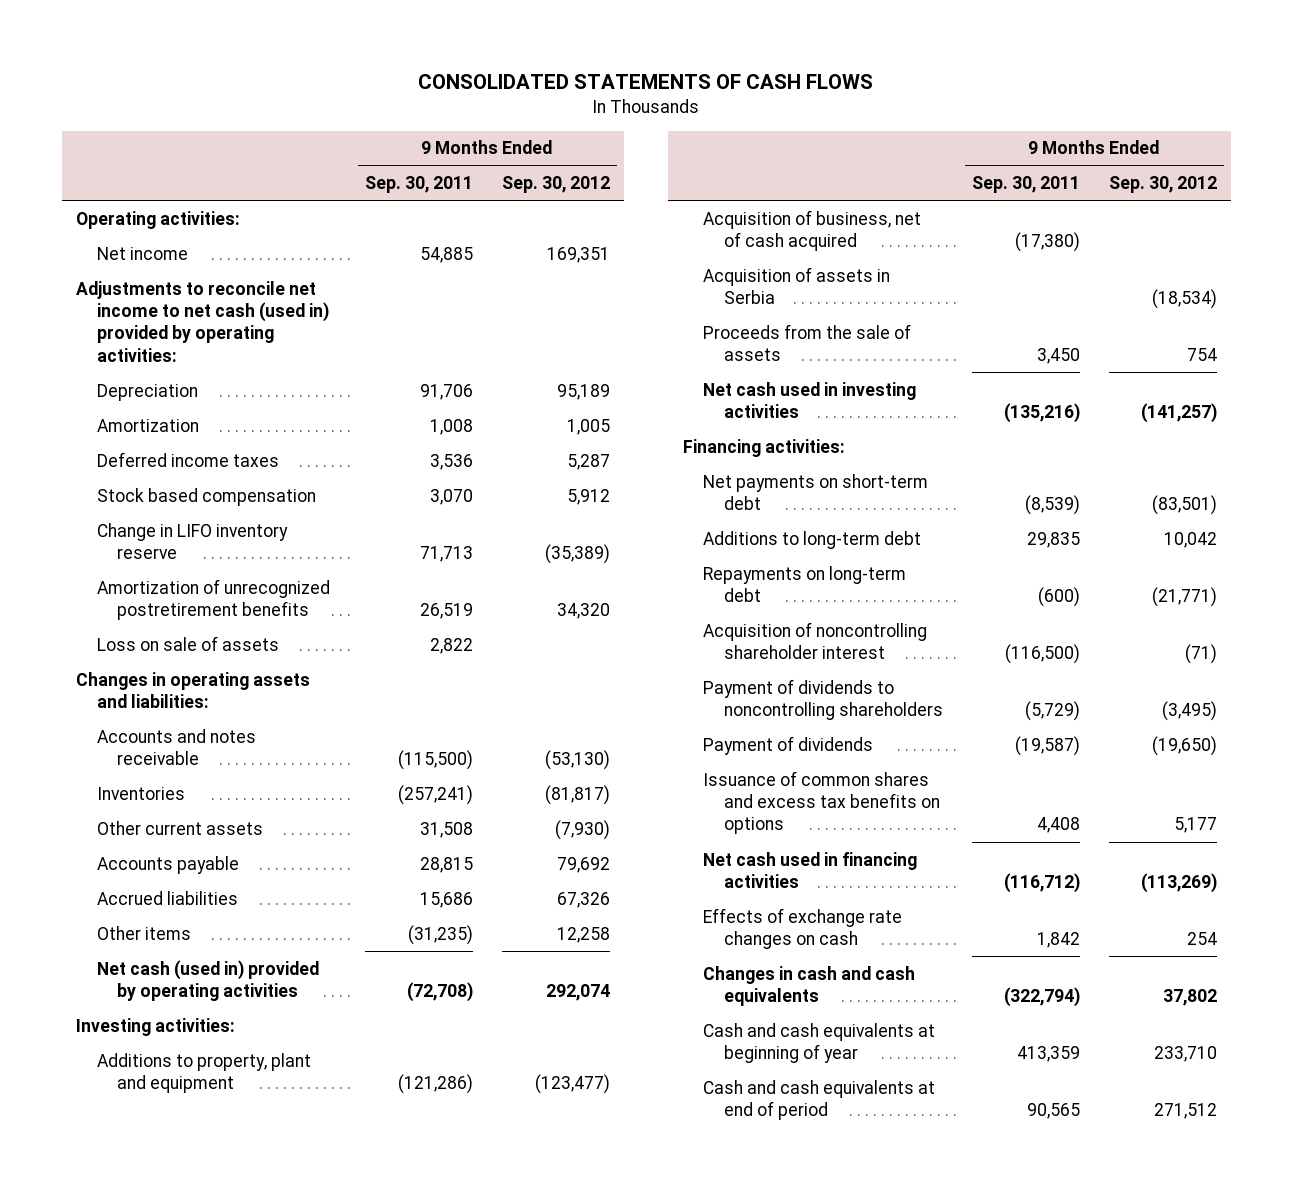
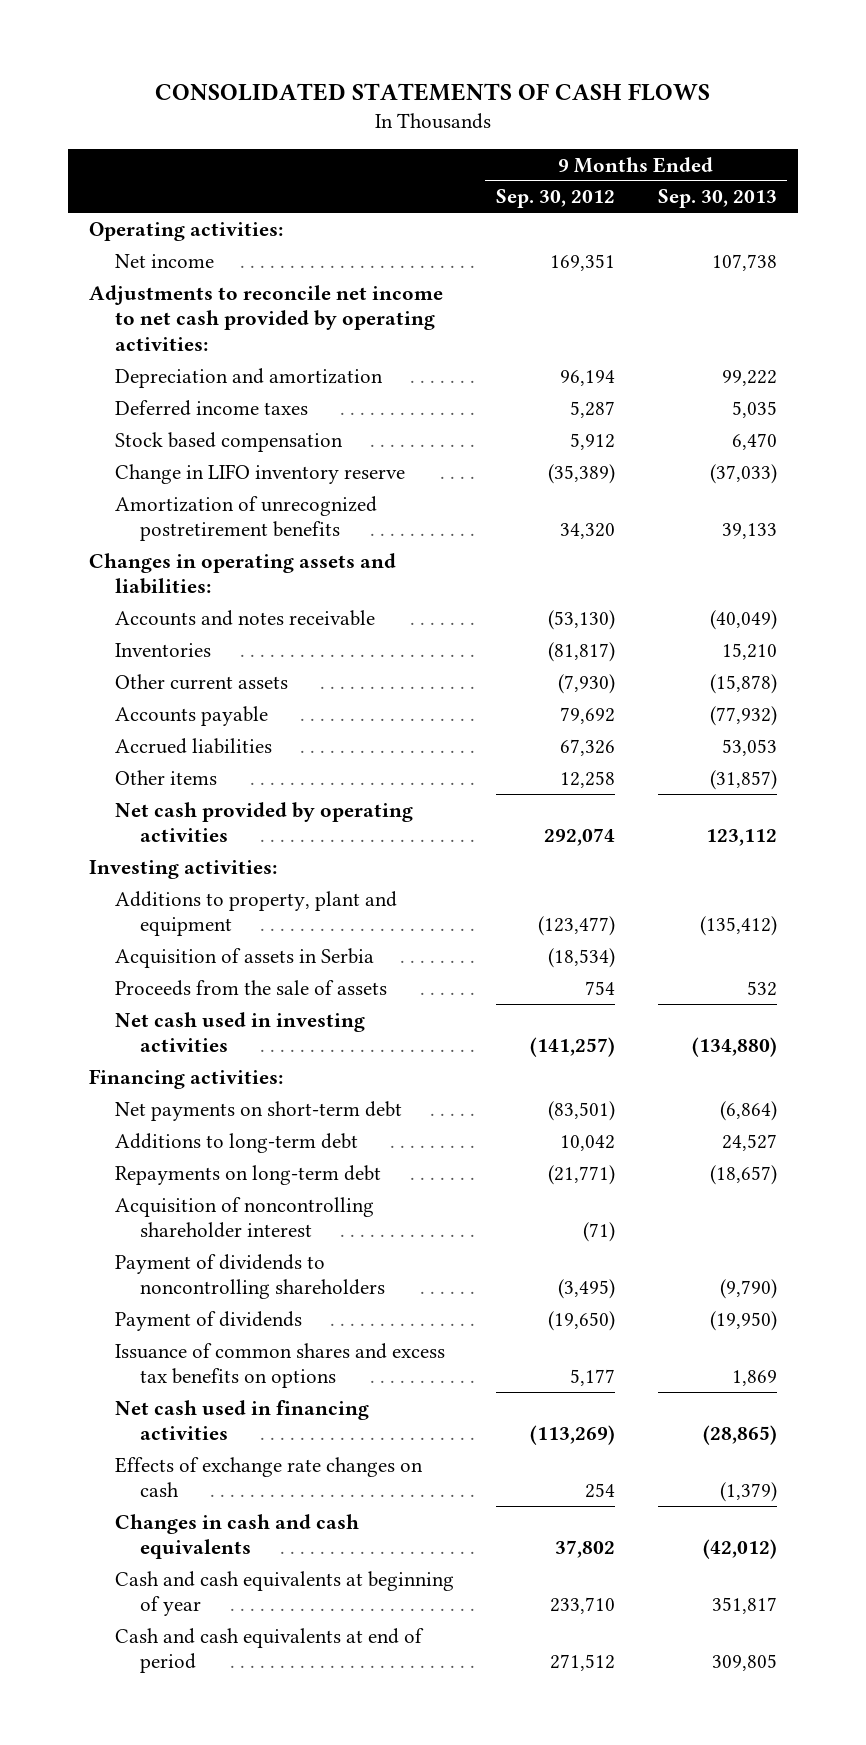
[365,176,474,194] Sep. 30, 2011 -> none
none -> [657,189,777,209] Sep. 30, 2013
[96,383,198,401] Depreciation -> none
[96,418,199,432] Amortization -> none
[76,280,329,362] Adjustments to reconcile net income to net cash (used in) provided by operating activities: -> [89,284,444,352] Adjustments to reconcile net income to net cash provided by operating activities:
none -> [114,367,383,388] Depreciation and amortization
[96,635,279,651] Loss on sale of assets -> none
[96,959,319,1002] Net cash (used in) provided by operating activities -> [114,801,413,843] Net cash provided by operating activities
[703,209,922,252] Acquisition of business, net of cash acquired -> none

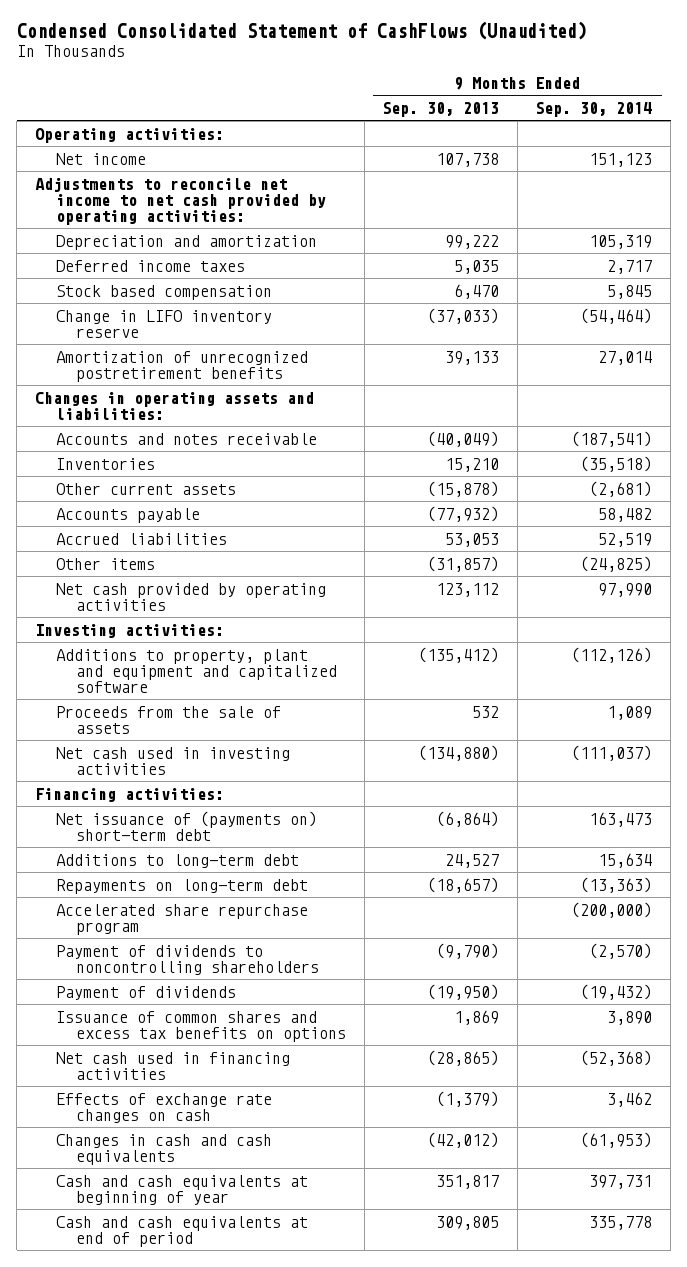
[154,83,710,102] CONSOLIDATED STATEMENTS OF CASH FLOWS -> [16,21,587,41] Condensed Consolidated Statement of CashFlows (Unaudited)
[496,189,616,209] Sep. 30, 2012 -> none
none -> [535,102,653,118] Sep. 30, 2014
[114,947,374,968] Acquisition of assets in Serbia -> none
[114,890,397,937] Additions to property, plant and equipment -> [55,648,338,693] Additions to property, plant and equipment and capitalized software
[114,1100,402,1121] Net payments on short-term debt -> [55,810,317,841] Net issuance of (payments on) short-term debt
[114,1196,374,1239] Acquisition of noncontrolling shareholder interest -> none
none -> [55,903,308,935] Accelerated share repurchase program

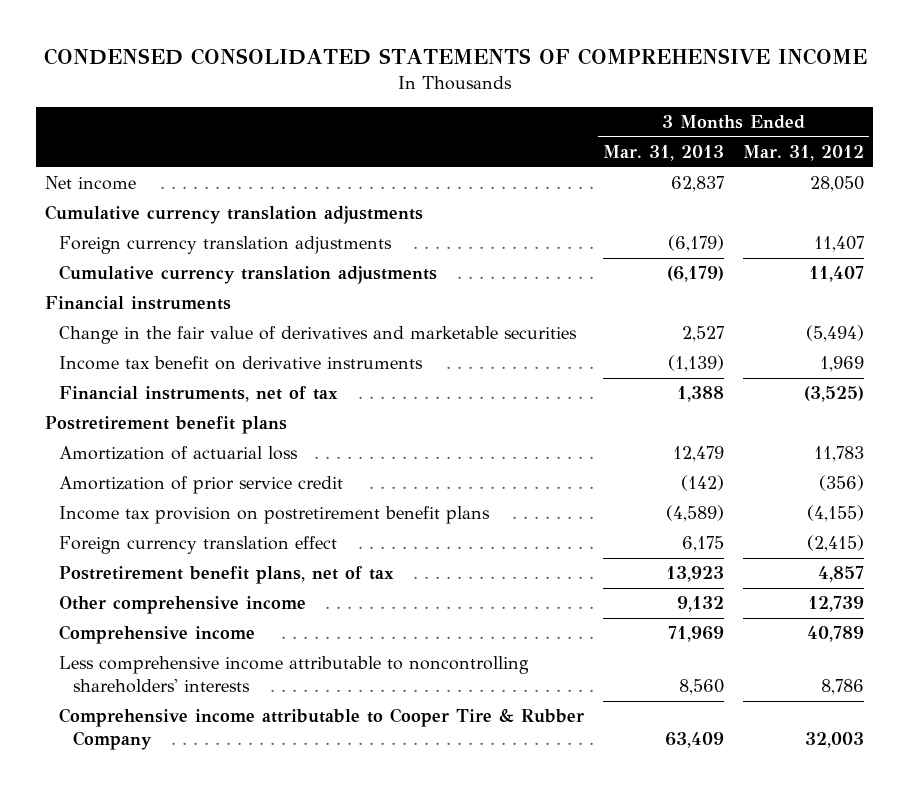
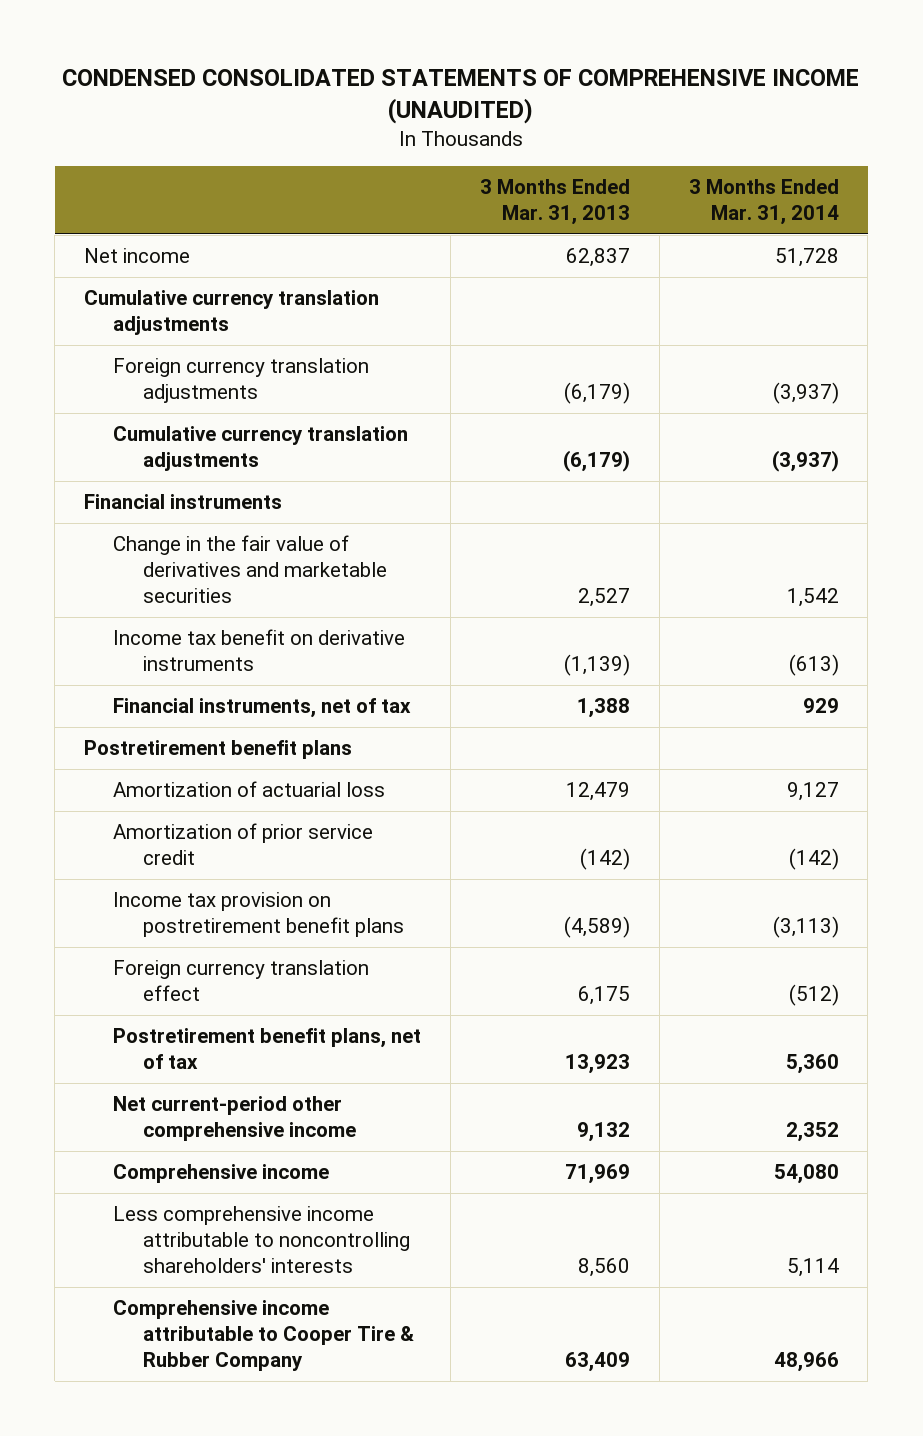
[43,48,867,66] CONDENSED CONSOLIDATED STATEMENTS OF COMPREHENSIVE INCOME -> [62,69,860,125] CONDENSED CONSOLIDATED STATEMENTS OF COMPREHENSIVE INCOME (UNAUDITED)
[742,145,864,162] Mar. 31, 2012 -> none
none -> [688,179,839,226] 3 Months Ended Mar. 31, 2014
[59,596,307,615] Other comprehensive income -> [113,1096,356,1142] Net current-period other comprehensive income

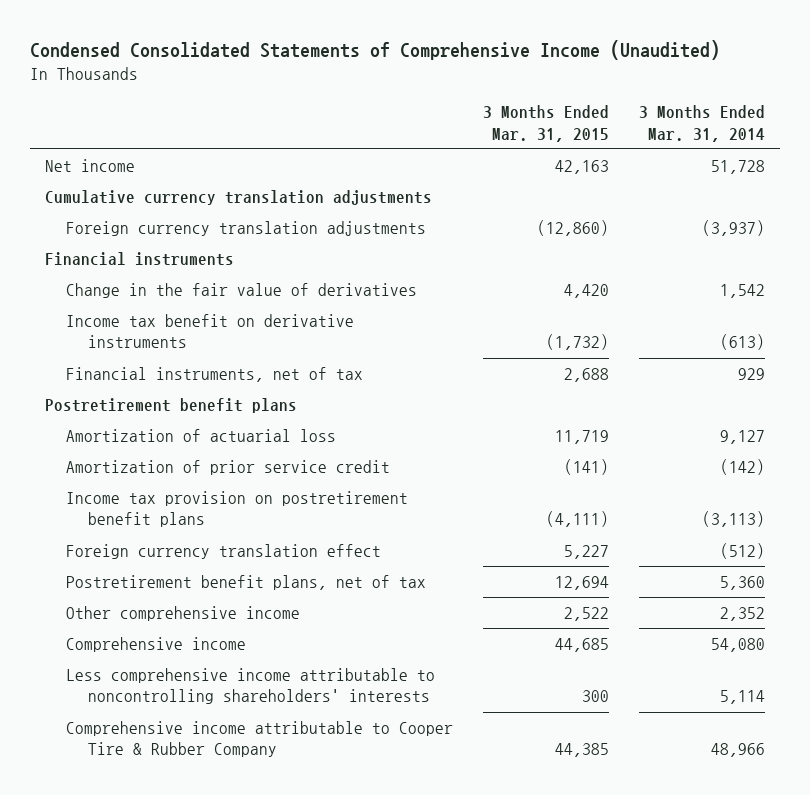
[62,69,860,125] CONDENSED CONSOLIDATED STATEMENTS OF COMPREHENSIVE INCOME (UNAUDITED) -> [30,40,721,61] Condensed Consolidated Statements of Comprehensive Income (Unaudited)
[480,179,631,226] 3 Months Ended Mar. 31, 2013 -> none
none -> [483,105,610,142] 3 Months Ended Mar. 31, 2015
[113,426,409,472] Cumulative currency translation adjustments -> none
[113,535,387,604] Change in the fair value of derivatives and marketable securities -> [66,283,418,299] Change in the fair value of derivatives
[113,1096,356,1142] Net current-period other comprehensive income -> [66,606,301,622] Other comprehensive income

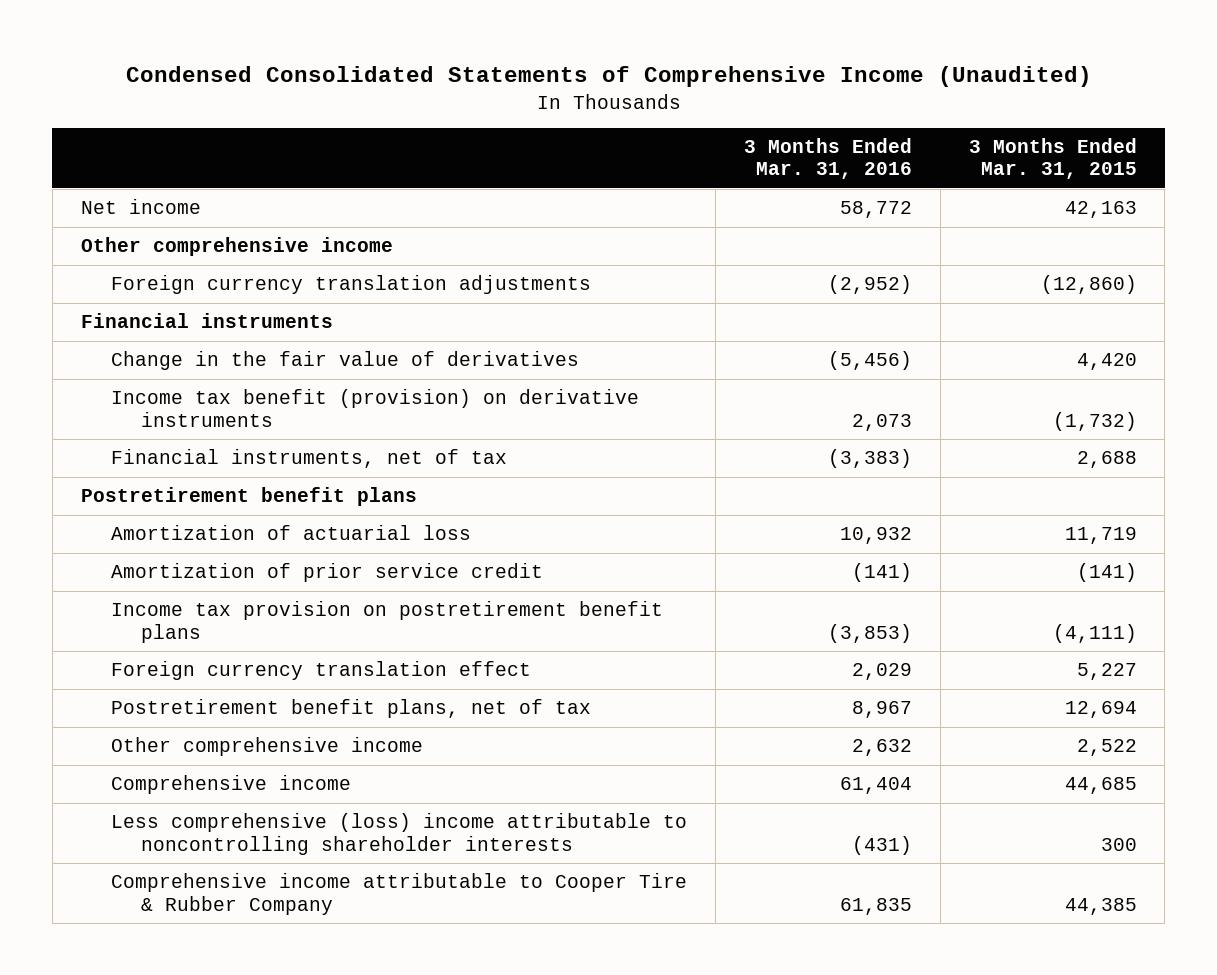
[638,105,765,142] 3 Months Ended Mar. 31, 2014 -> none
none -> [743,138,912,180] 3 Months Ended Mar. 31, 2016
[44,190,432,206] Cumulative currency translation adjustments -> none
none -> [80,237,393,257] Other comprehensive income
[66,314,355,349] Income tax benefit on derivative instruments -> [110,389,639,427] Income tax benefit (provision) on derivative instruments
[66,668,436,705] Less comprehensive income attributable to noncontrolling shareholders' interests -> [110,813,687,855] Less comprehensive (loss) income attributable to noncontrolling shareholder interests

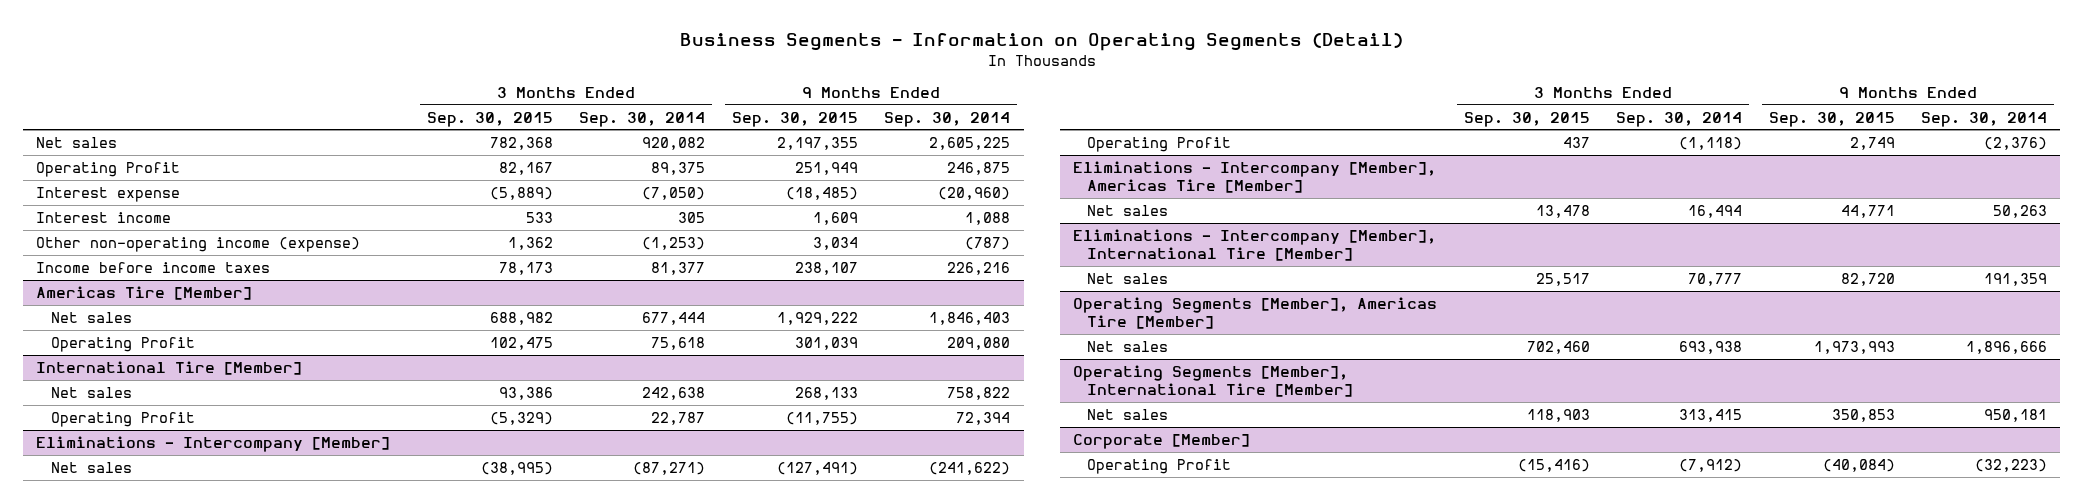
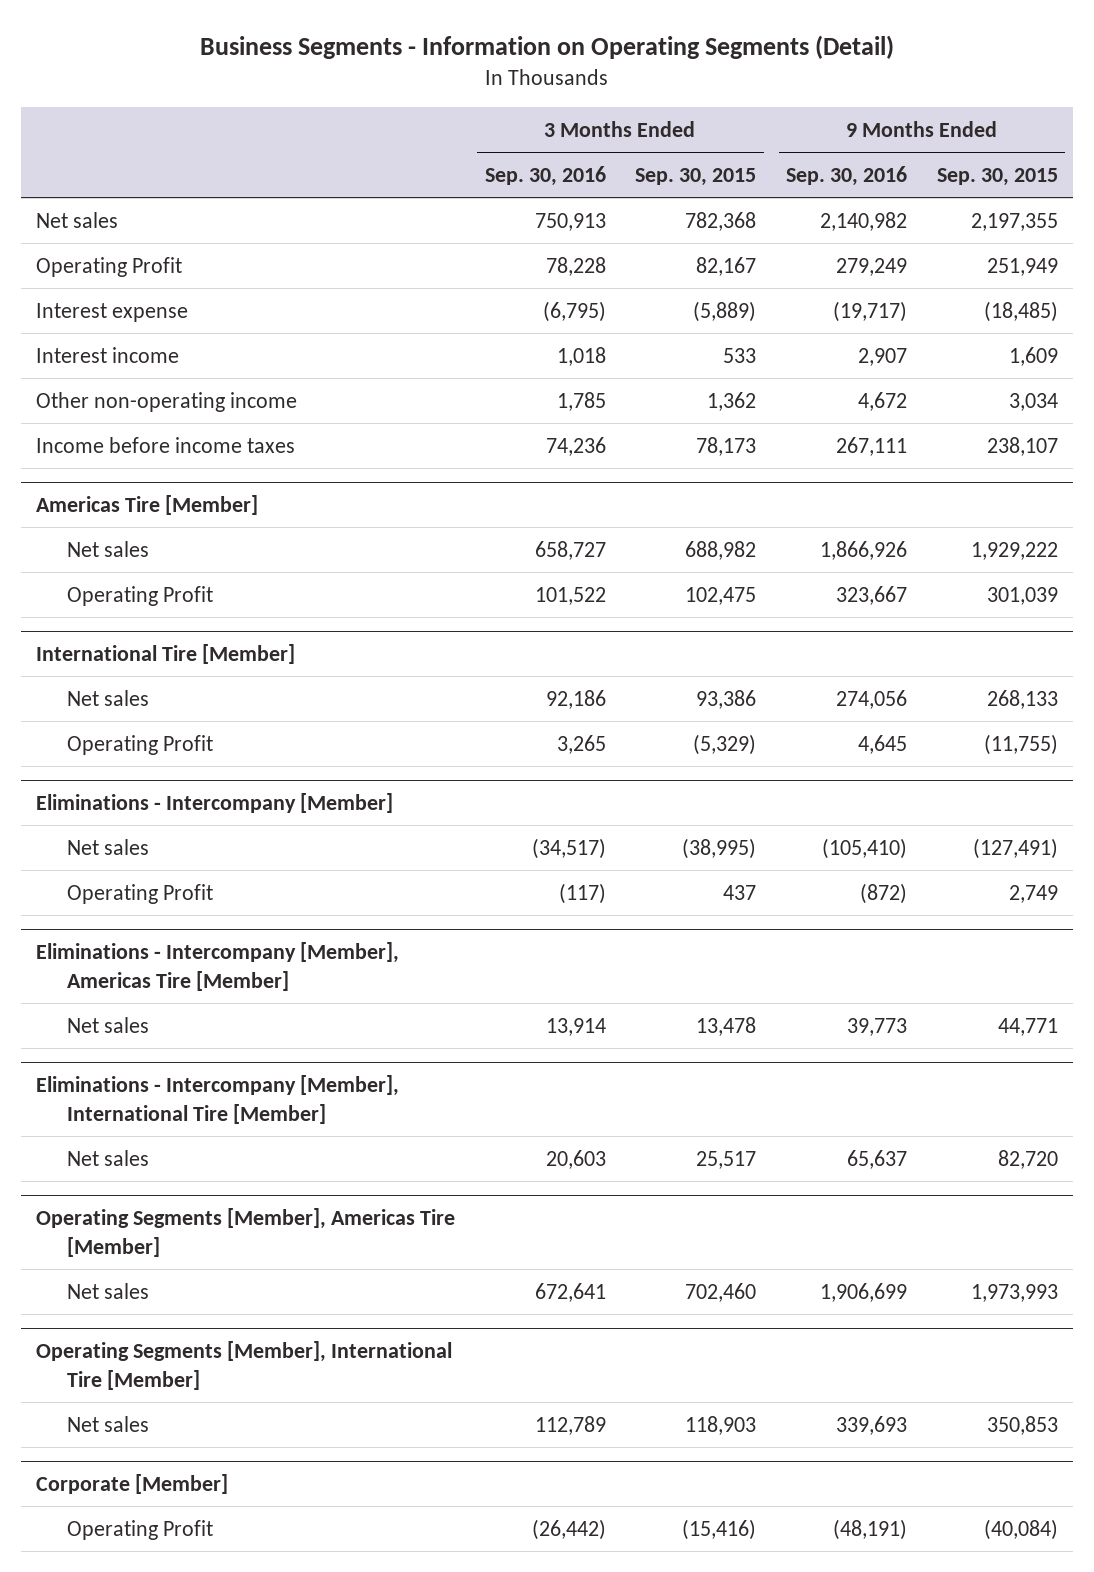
[579,111,706,127] Sep. 30, 2014 -> none
[884,111,1011,127] Sep. 30, 2014 -> none
none -> [484,166,606,187] Sep. 30, 2016
none -> [786,166,908,187] Sep. 30, 2016
[36,236,361,252] Other non-operating income (expense) -> [35,391,297,412] Other non-operating income

